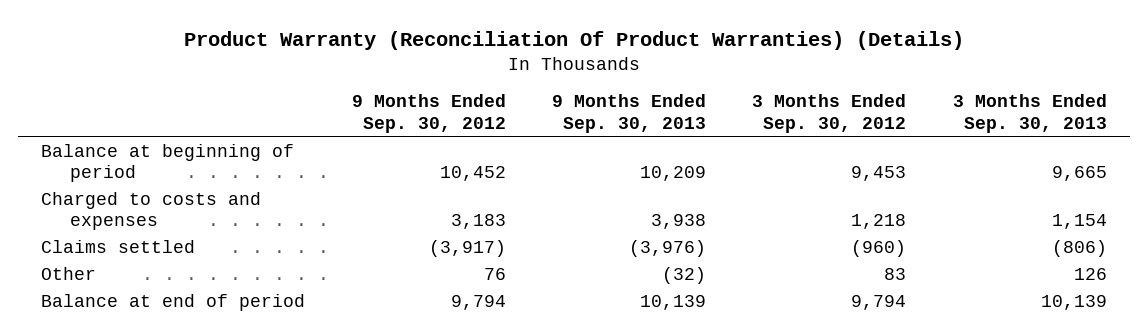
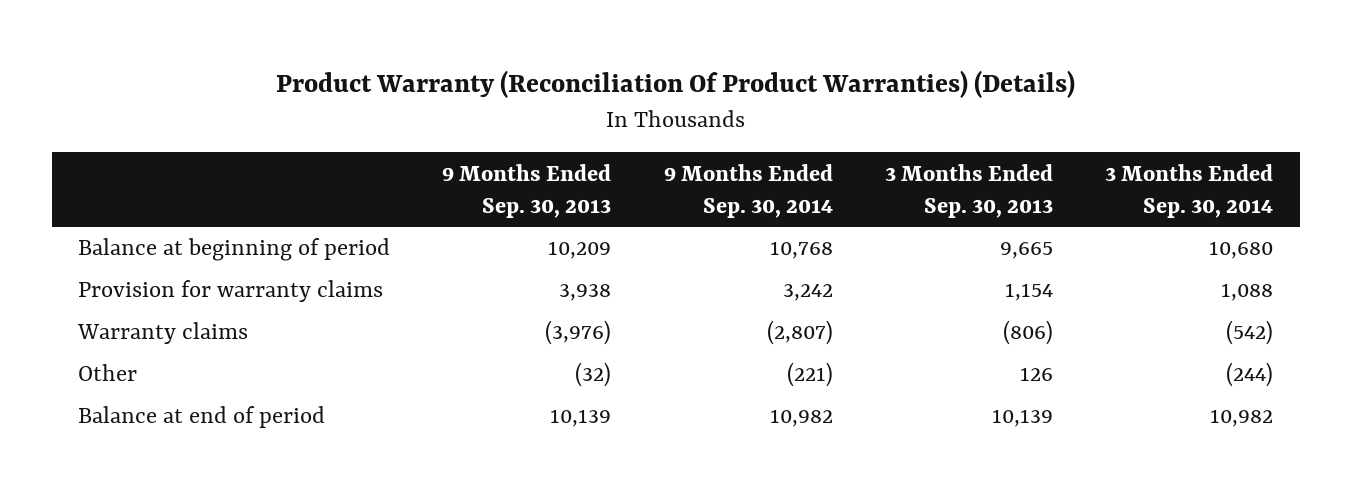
[351,94,506,133] 9 Months Ended Sep. 30, 2012 -> none
[752,94,907,133] 3 Months Ended Sep. 30, 2012 -> none
none -> [663,163,833,218] 9 Months Ended Sep. 30, 2014
none -> [1105,163,1274,218] 3 Months Ended Sep. 30, 2014
[41,191,262,230] Charged to costs and expenses -> [77,280,383,303] Provision for warranty claims
[41,239,196,253] Claims settled -> [76,322,248,345] Warranty claims

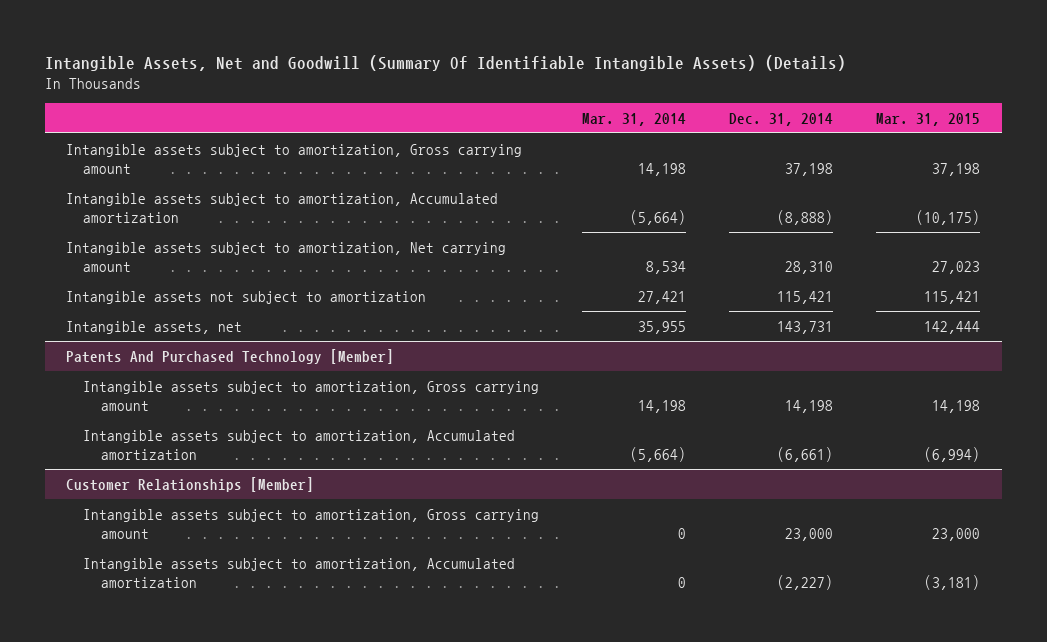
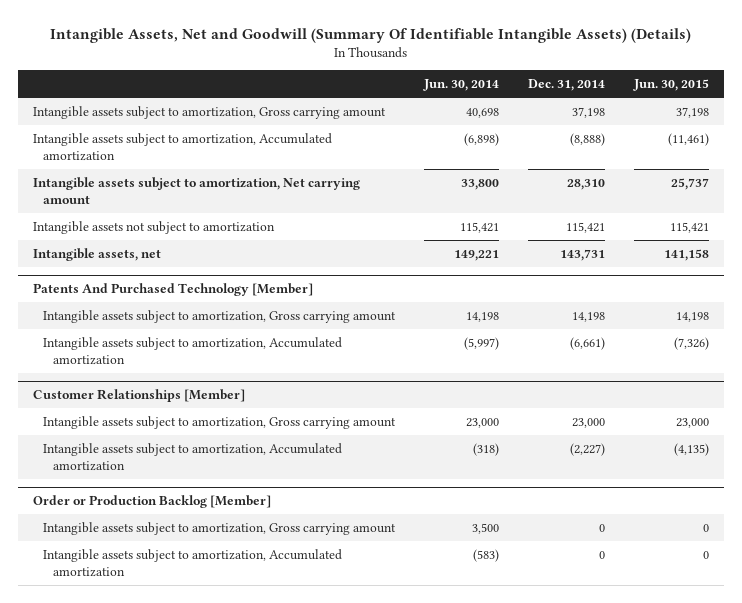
[582,112,687,126] Mar. 31, 2014 -> none
[876,112,981,126] Mar. 31, 2015 -> none
none -> [422,79,499,92] Jun. 30, 2014
none -> [633,79,710,92] Jun. 30, 2015
none -> [32,495,271,509] Order or Production Backlog [Member]
none -> [42,521,396,535] Intangible assets subject to amortization, Gross carrying amount
none -> [42,548,342,578] Intangible assets subject to amortization, Accumulated amortization

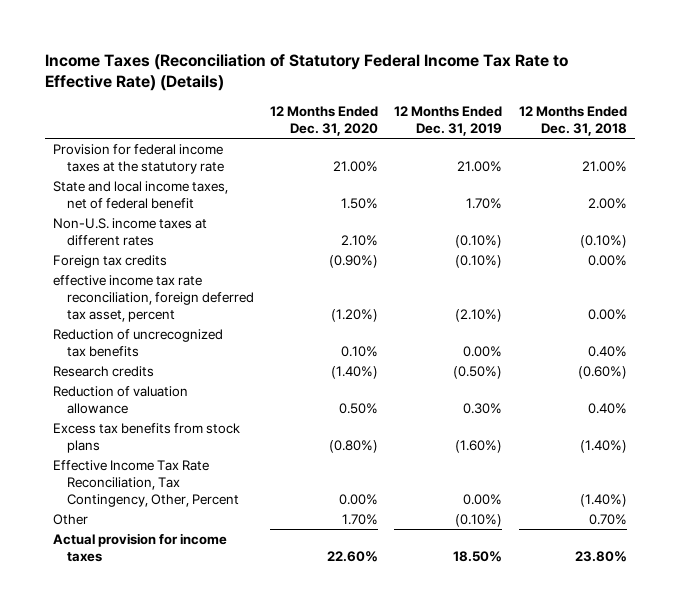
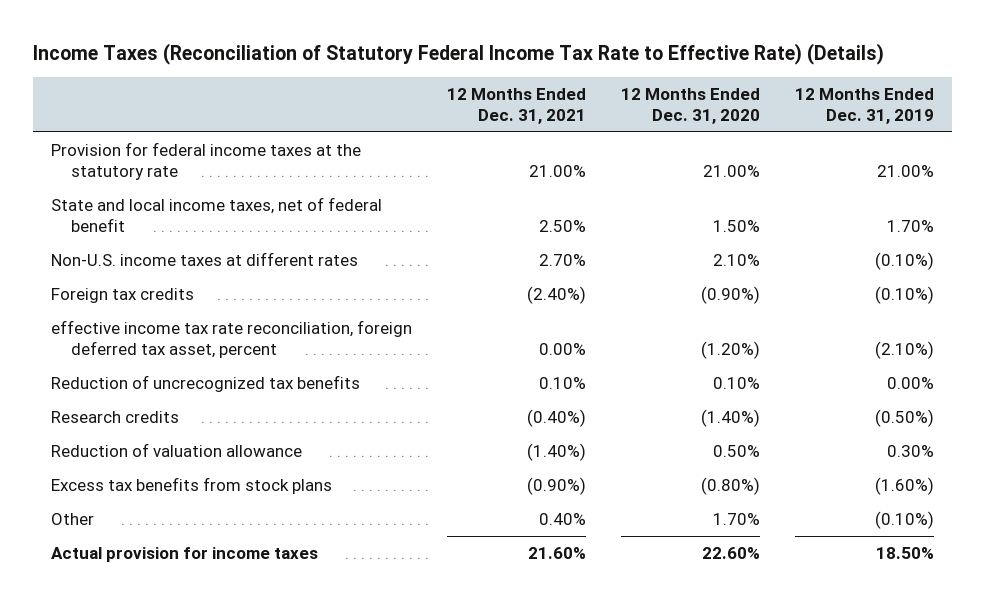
[518,106,627,137] 12 Months Ended Dec. 31, 2018 -> none
none -> [446,87,586,124] 12 Months Ended Dec. 31, 2021
[52,460,239,507] Effective Income Tax Rate Reconciliation, Tax Contingency, Other, Percent -> none

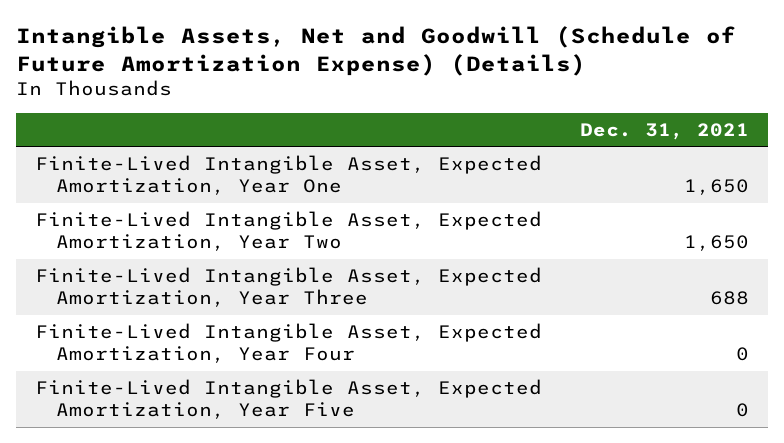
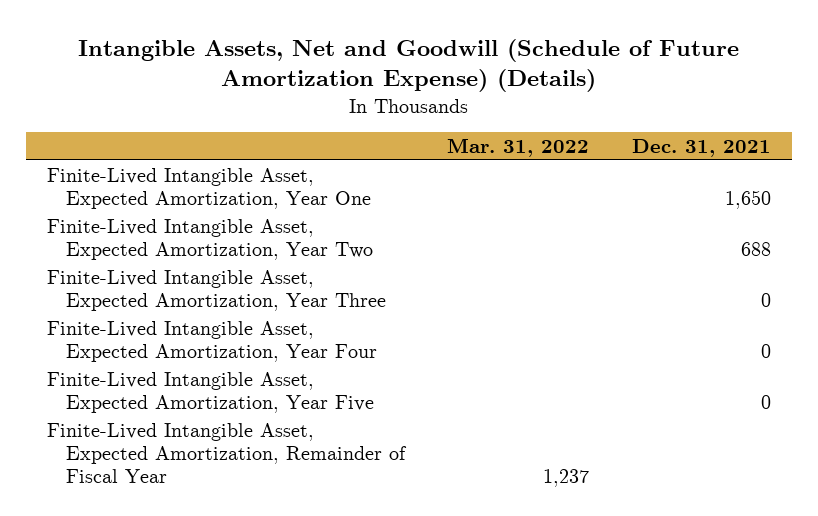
none -> [447,137,590,157] Mar. 31, 2022
[684,235,750,252] 1,650 -> [740,241,771,256] 688
[710,291,750,306] 688 -> [760,292,771,307] 0
none -> [47,422,407,484] Finite-Lived Intangible Asset, Expected Amortization, Remainder of Fiscal Year

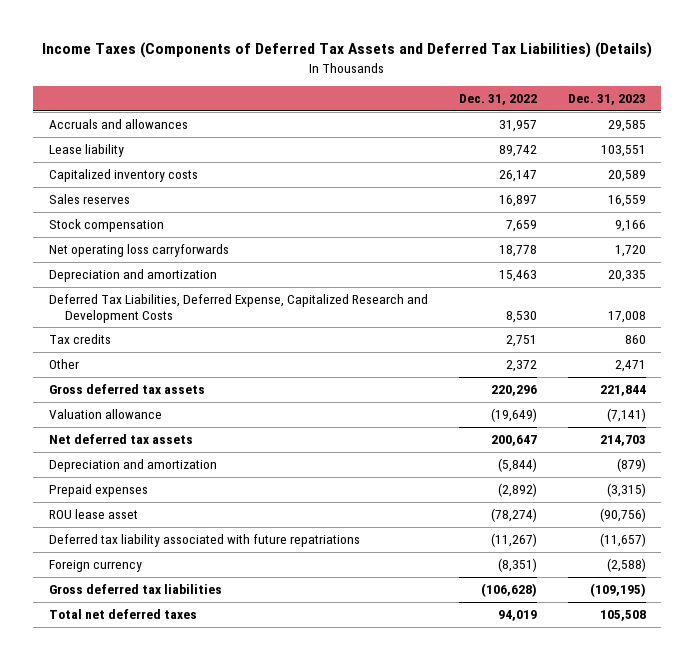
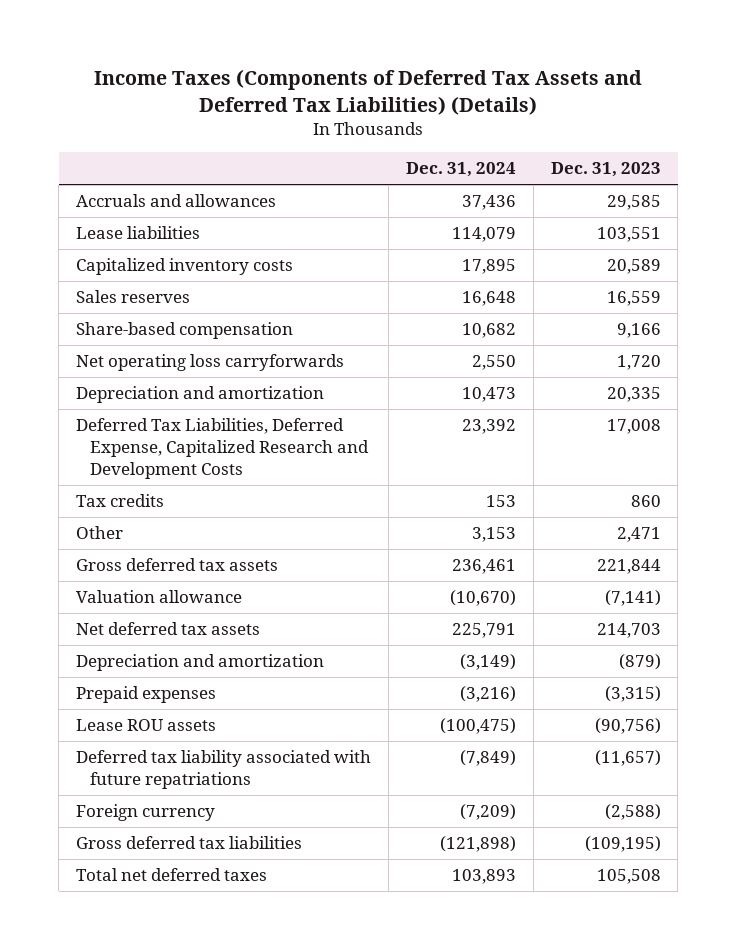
[458,94,537,106] Dec. 31, 2022 -> none
none -> [405,162,516,178] Dec. 31, 2024
[48,144,124,158] Lease liability -> [76,226,201,240] Lease liabilities
[48,219,164,233] Stock compensation -> [76,322,294,340] Share-based compensation
[48,509,138,520] ROU lease asset -> [76,719,217,732] Lease ROU assets

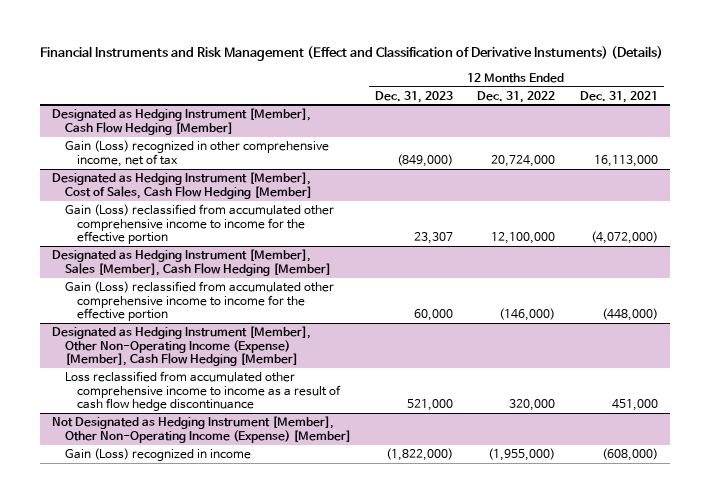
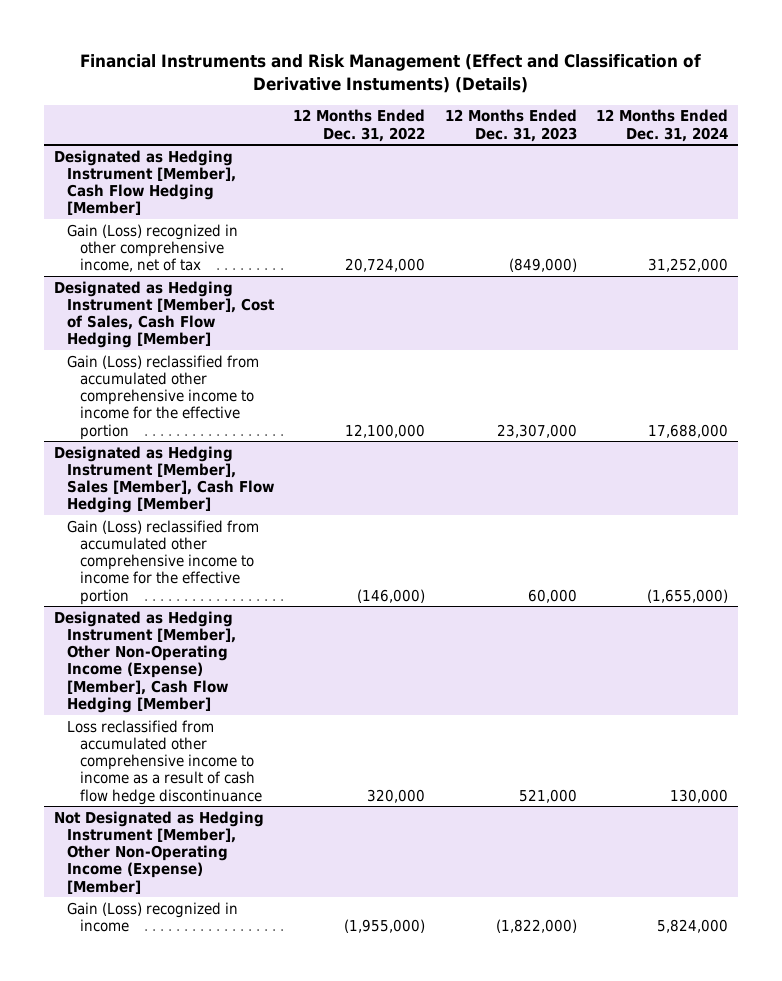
[579,90,658,103] Dec. 31, 2021 -> none
none -> [595,109,728,142] 12 Months Ended Dec. 31, 2024
[413,232,453,245] 23,307 -> [496,423,577,438] 23,307,000

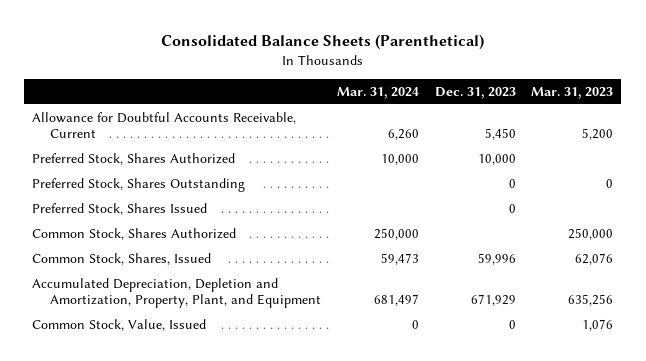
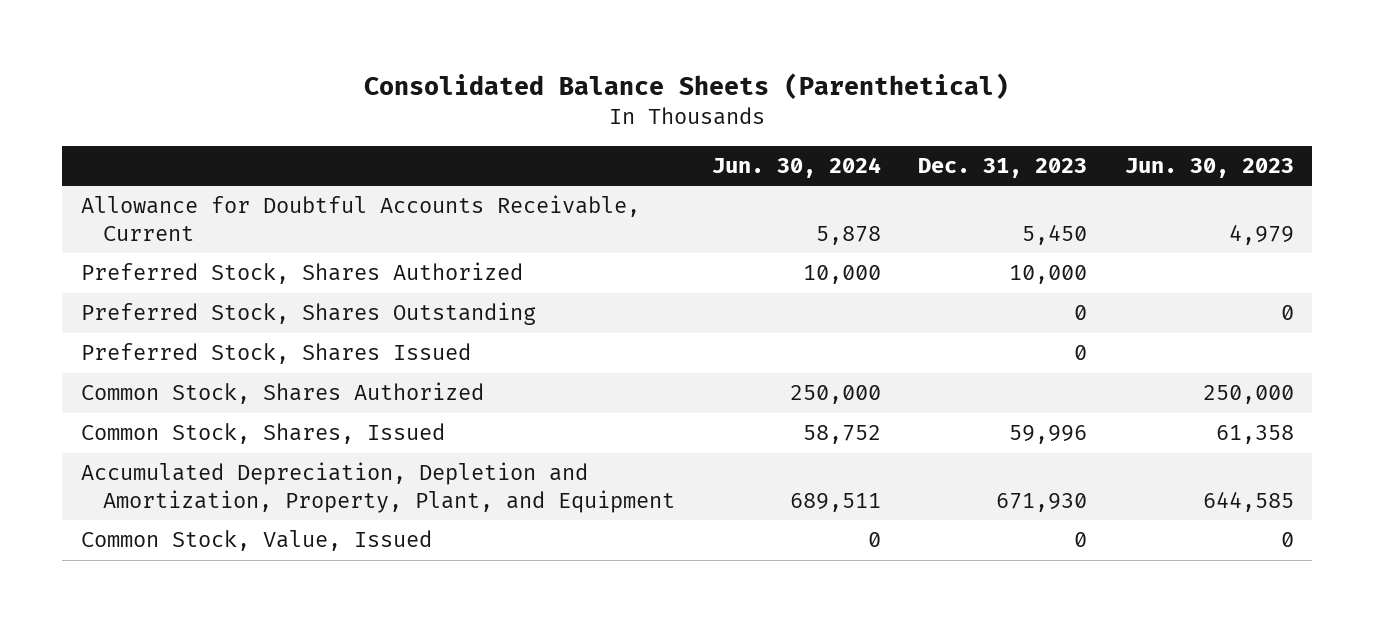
[337,86,420,99] Mar. 31, 2024 -> none
[531,86,614,99] Mar. 31, 2023 -> none
none -> [712,156,882,178] Jun. 30, 2024
none -> [1124,157,1294,178] Jun. 30, 2023
[470,294,516,307] 671,929 -> [996,492,1088,512] 671,930

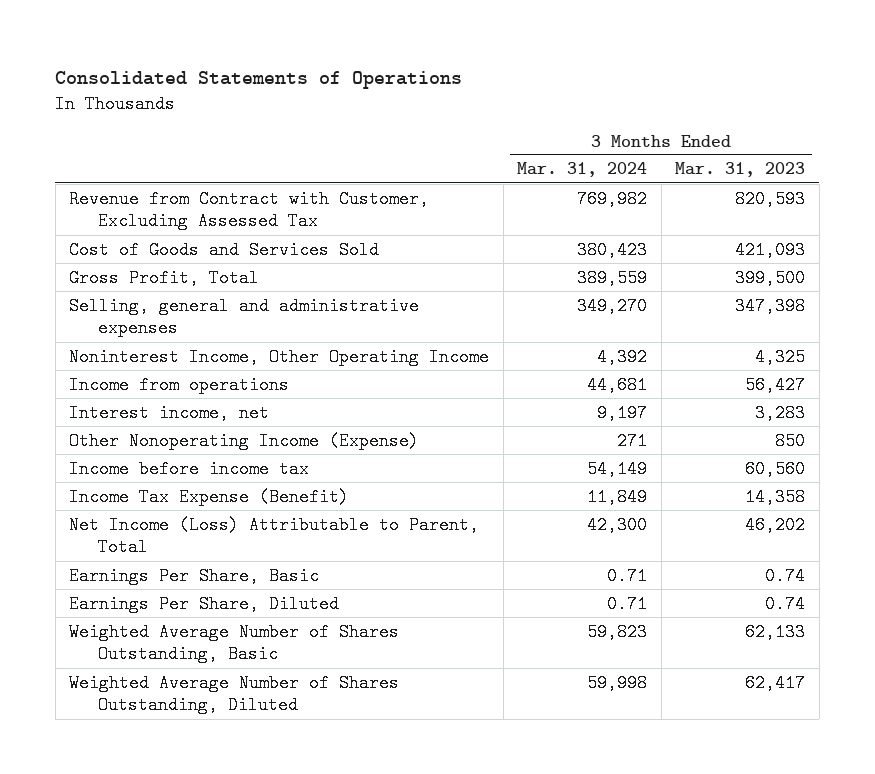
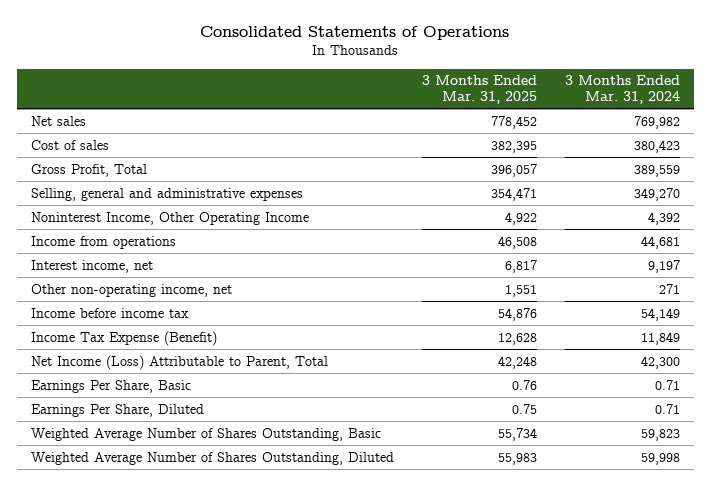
[675,162,806,178] Mar. 31, 2023 -> none
none -> [421,75,537,105] 3 Months Ended Mar. 31, 2025
[69,189,430,231] Revenue from Contract with Customer, Excluding Assessed Tax -> [30,115,86,126] Net sales
[69,240,380,259] Cost of Goods and Services Sold -> [30,139,109,150] Cost of sales
[69,431,420,450] Other Nonoperating Income (Expense) -> [30,283,232,297] Other non-operating income, net

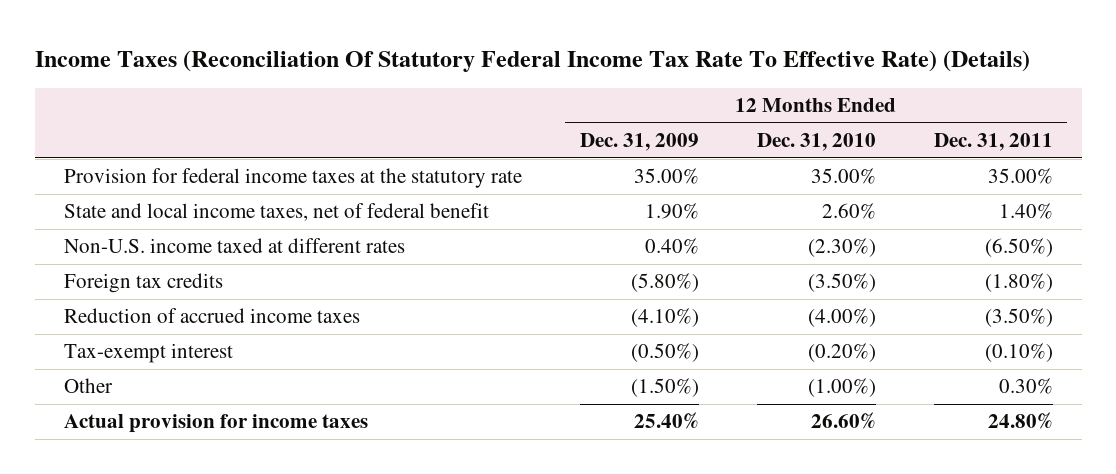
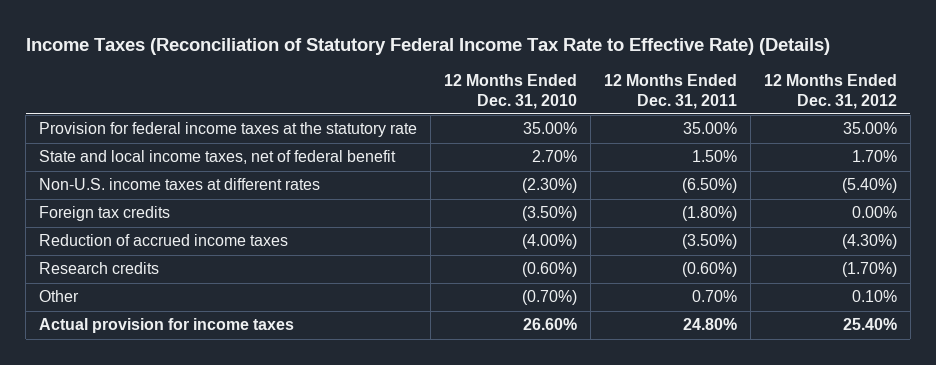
[34,49,1030,72] Income Taxes (Reconciliation Of Statutory Federal Income Tax Rate To Effective Rate) (Details) -> [25,37,830,55] Income Taxes (Reconciliation of Statutory Federal Income Tax Rate to Effective Rate) (Details)
[579,133,699,152] Dec. 31, 2009 -> none
none -> [763,74,897,109] 12 Months Ended Dec. 31, 2012
[821,203,876,220] 2.60% -> [532,150,578,163] 2.70%
[998,203,1053,220] 1.40% -> [692,150,738,163] 1.50%
[63,238,405,254] Non-U.S. income taxed at different rates -> [39,178,321,191] Non-U.S. income taxes at different rates
[63,343,233,364] Tax-exempt interest -> none
none -> [39,262,160,275] Research credits
[807,378,876,398] (1.00%) -> [522,290,578,306] (0.70%)
[998,378,1053,395] 0.30% -> [692,290,738,303] 0.70%

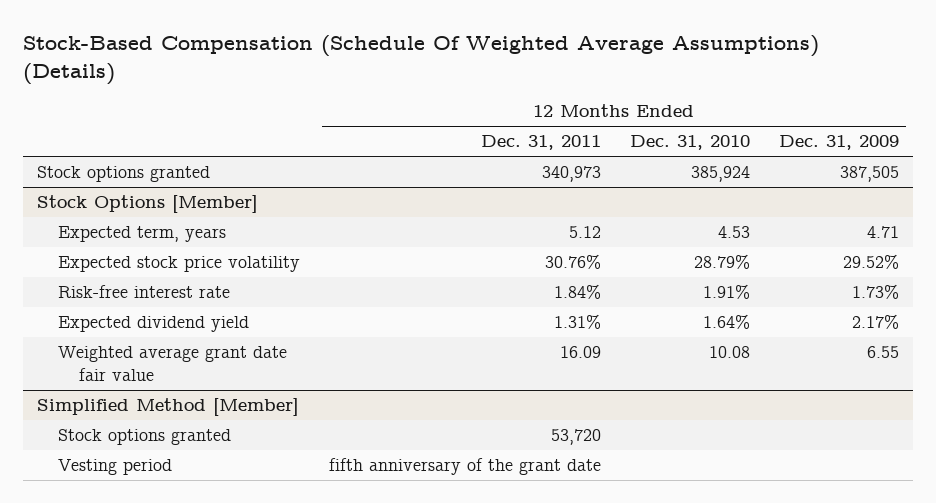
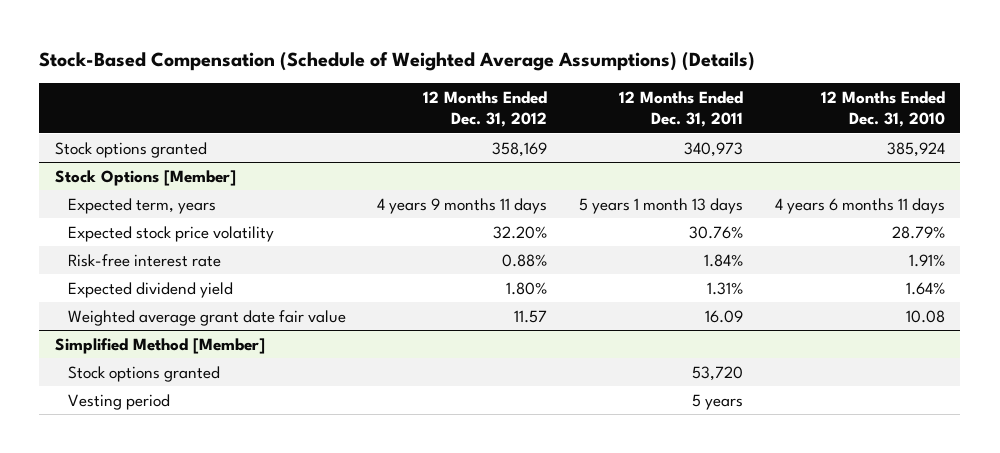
[22,35,819,86] Stock-Based Compensation (Schedule Of Weighted Average Assumptions) (Details) -> [39,52,756,72] Stock-Based Compensation (Schedule of Weighted Average Assumptions) (Details)
[778,135,899,151] Dec. 31, 2009 -> none
none -> [423,91,548,128] 12 Months Ended Dec. 31, 2012
[568,226,601,239] 5.12 -> [578,197,743,214] 5 years 1 month 13 days
[717,226,750,239] 4.53 -> [774,197,945,214] 4 years 6 months 11 days
[328,458,601,476] fifth anniversary of the grant date -> [691,393,743,410] 5 years

